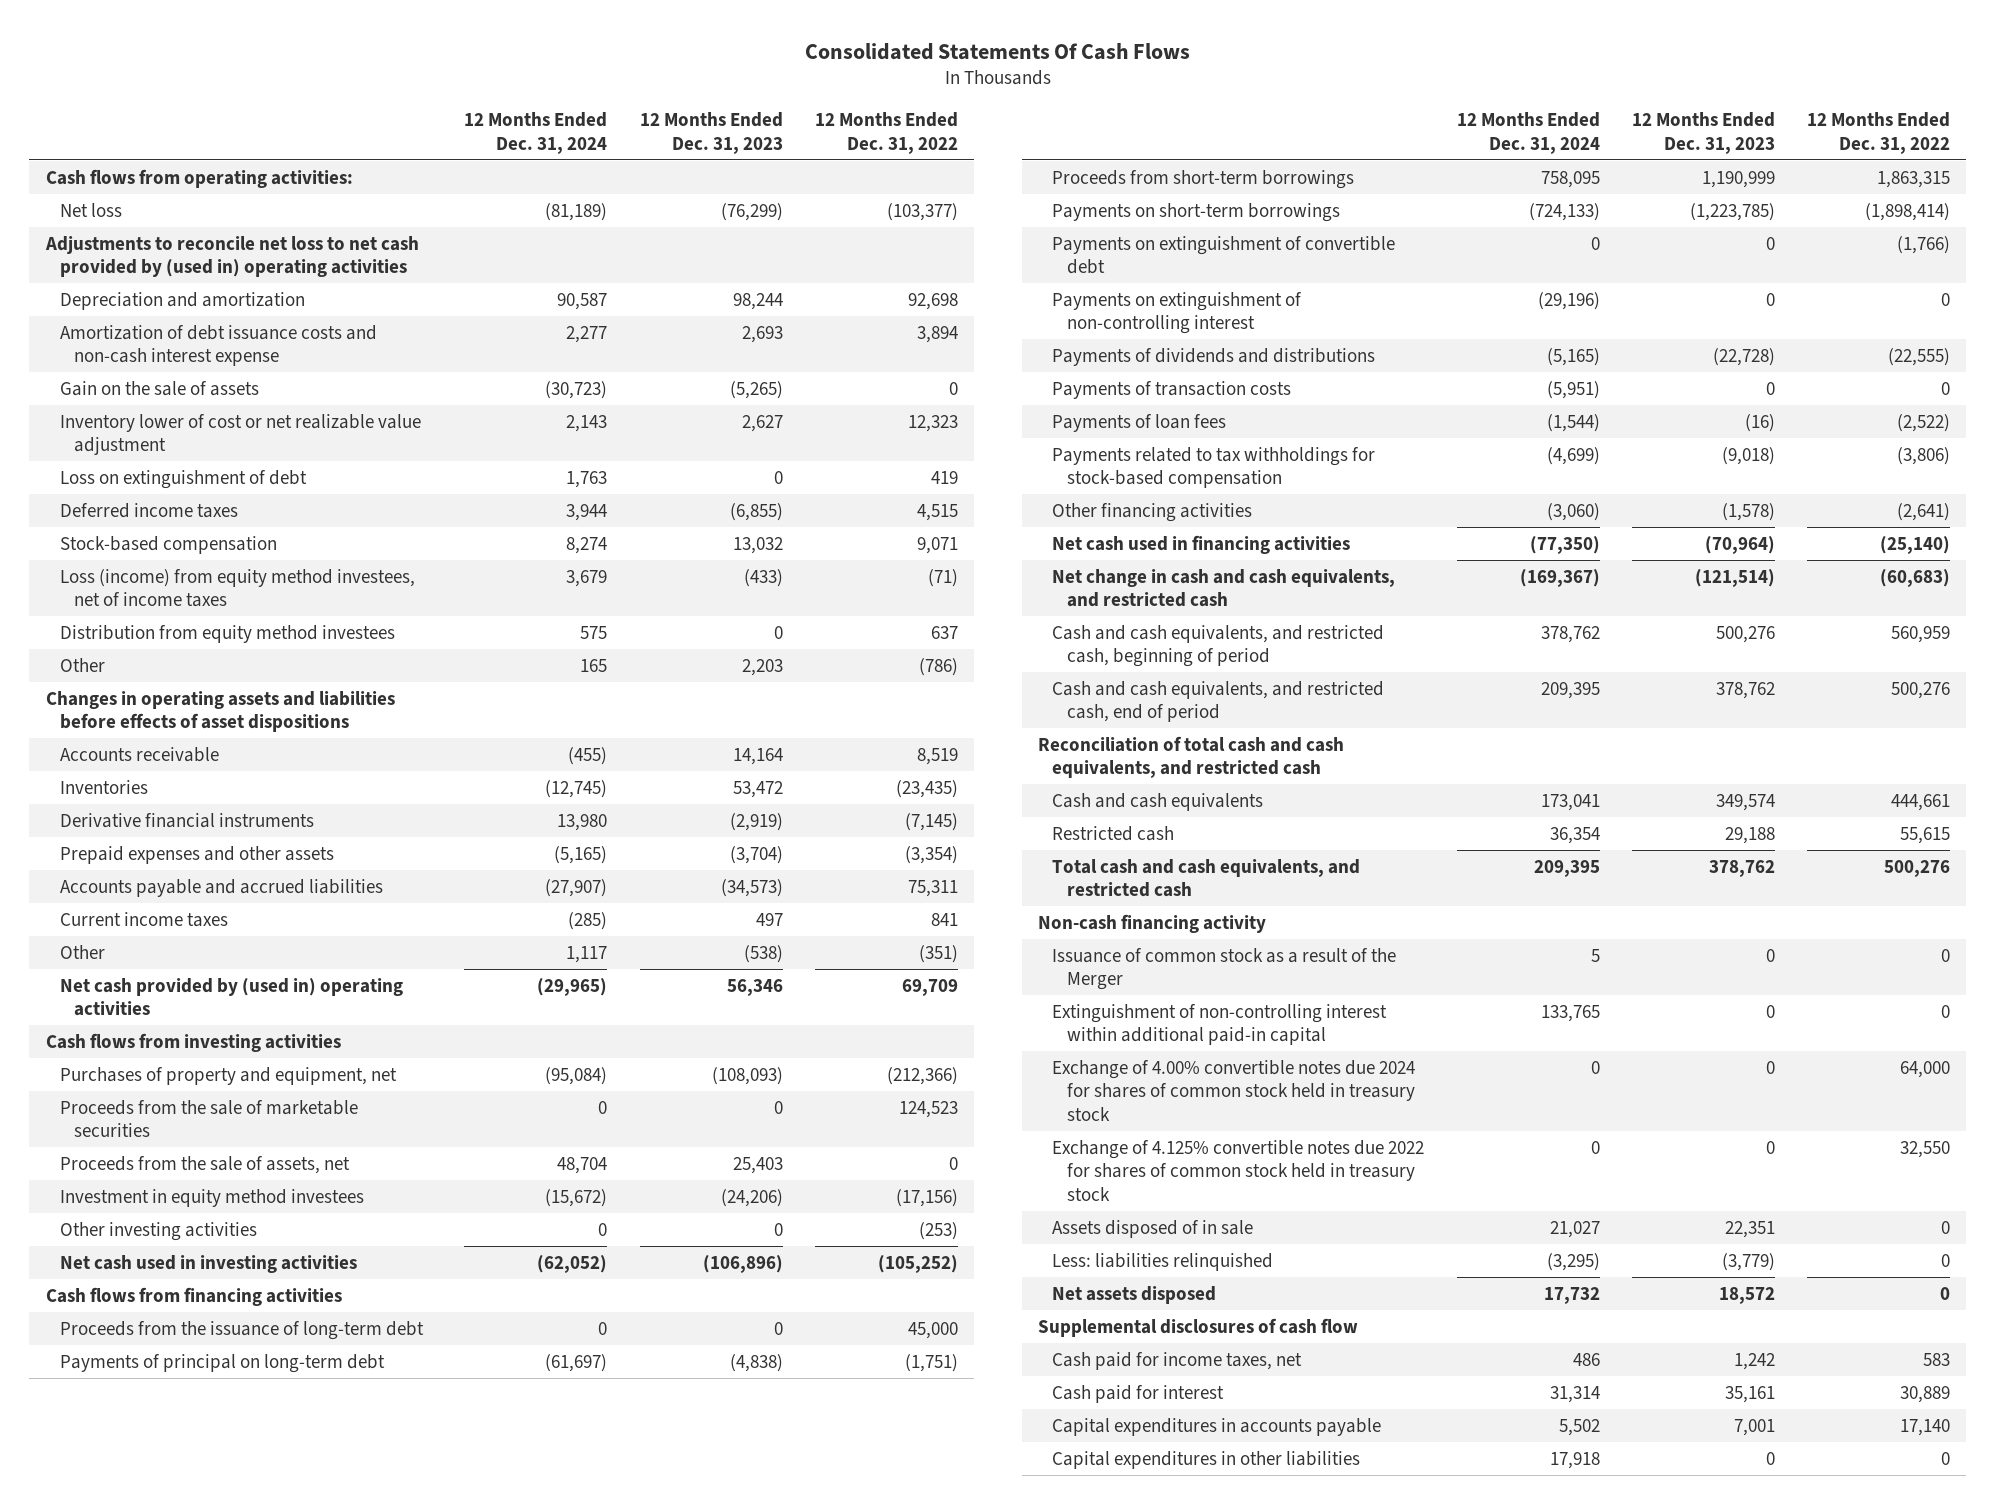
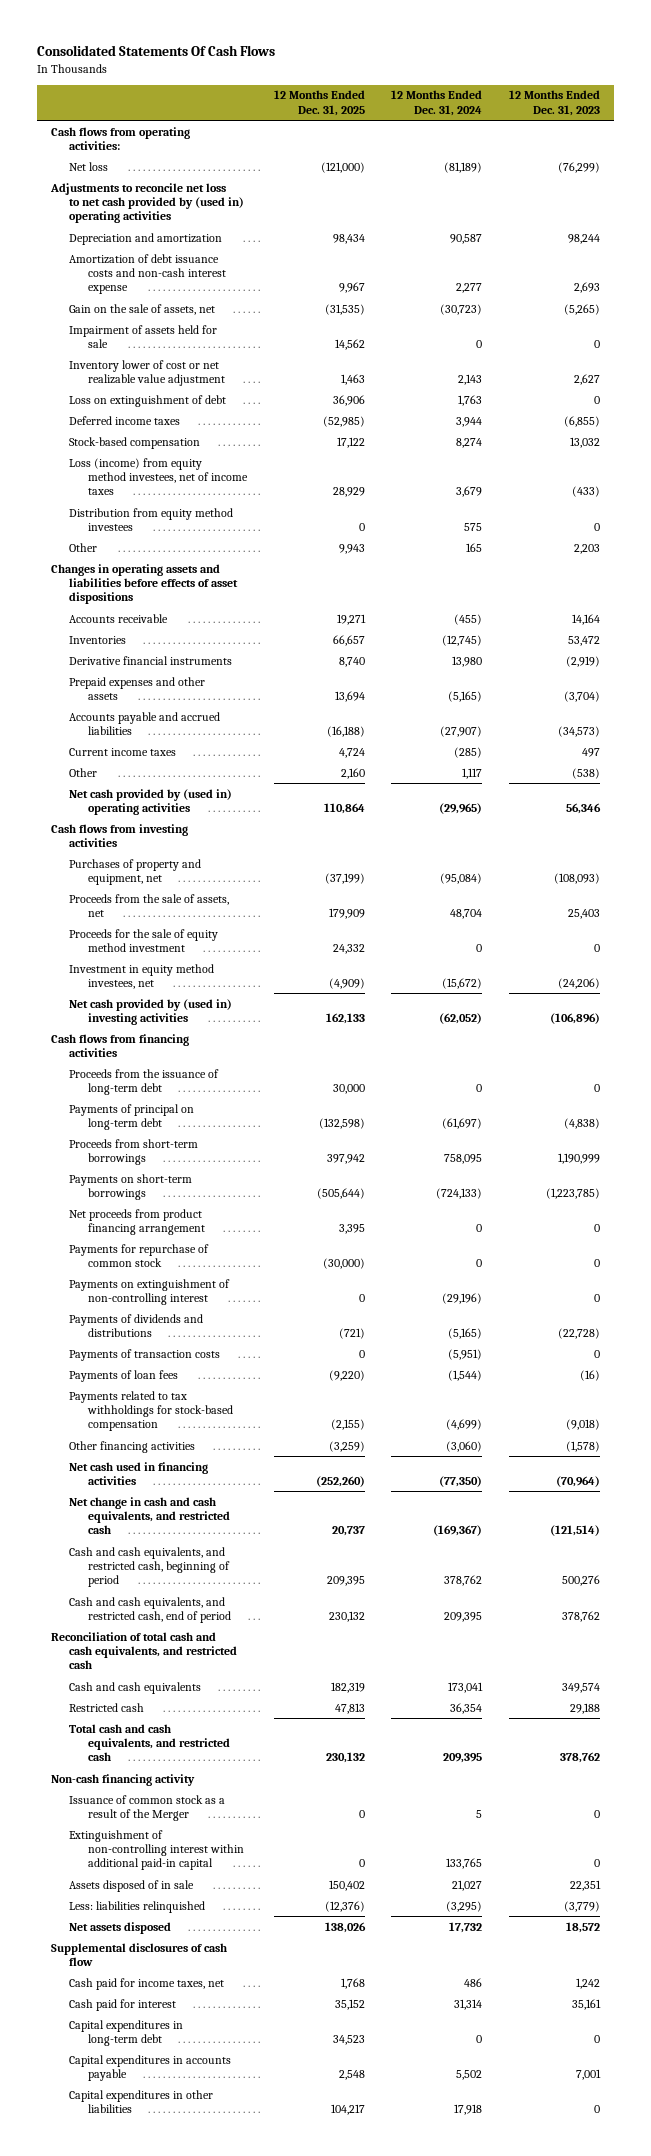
[814,111,958,154] 12 Months Ended Dec. 31, 2022 -> none
none -> [273,90,365,116] 12 Months Ended Dec. 31, 2025
[59,380,259,396] Gain on the sale of assets -> [69,303,216,315] Gain on the sale of assets, net
none -> [69,324,218,348] Impairment of assets held for sale
[59,1099,358,1138] Proceeds from the sale of marketable securities -> none
[59,1221,257,1241] Other investing activities -> none
none -> [69,928,219,952] Proceeds for the sale of equity method investment
[59,1188,364,1207] Investment in equity method investees -> [69,963,215,989] Investment in equity method investees, net
[59,1254,357,1273] Net cash used in investing activities -> [69,998,233,1025] Net cash provided by (used in) investing activities
[1052,235,1396,275] Payments on extinguishment of convertible debt -> none
none -> [69,1208,205,1235] Net proceeds from product financing arrangement
none -> [69,1243,210,1267] Payments for repurchase of common stock
[1052,1059,1416,1122] Exchange of 4.00% convertible notes due 2024 for shares of common stock held in treasury stock -> none
[1052,1139,1425,1202] Exchange of 4.125% convertible notes due 2022 for shares of common stock held in treasury stock -> none
none -> [69,2019,184,2046] Capital expenditures in long-term debt

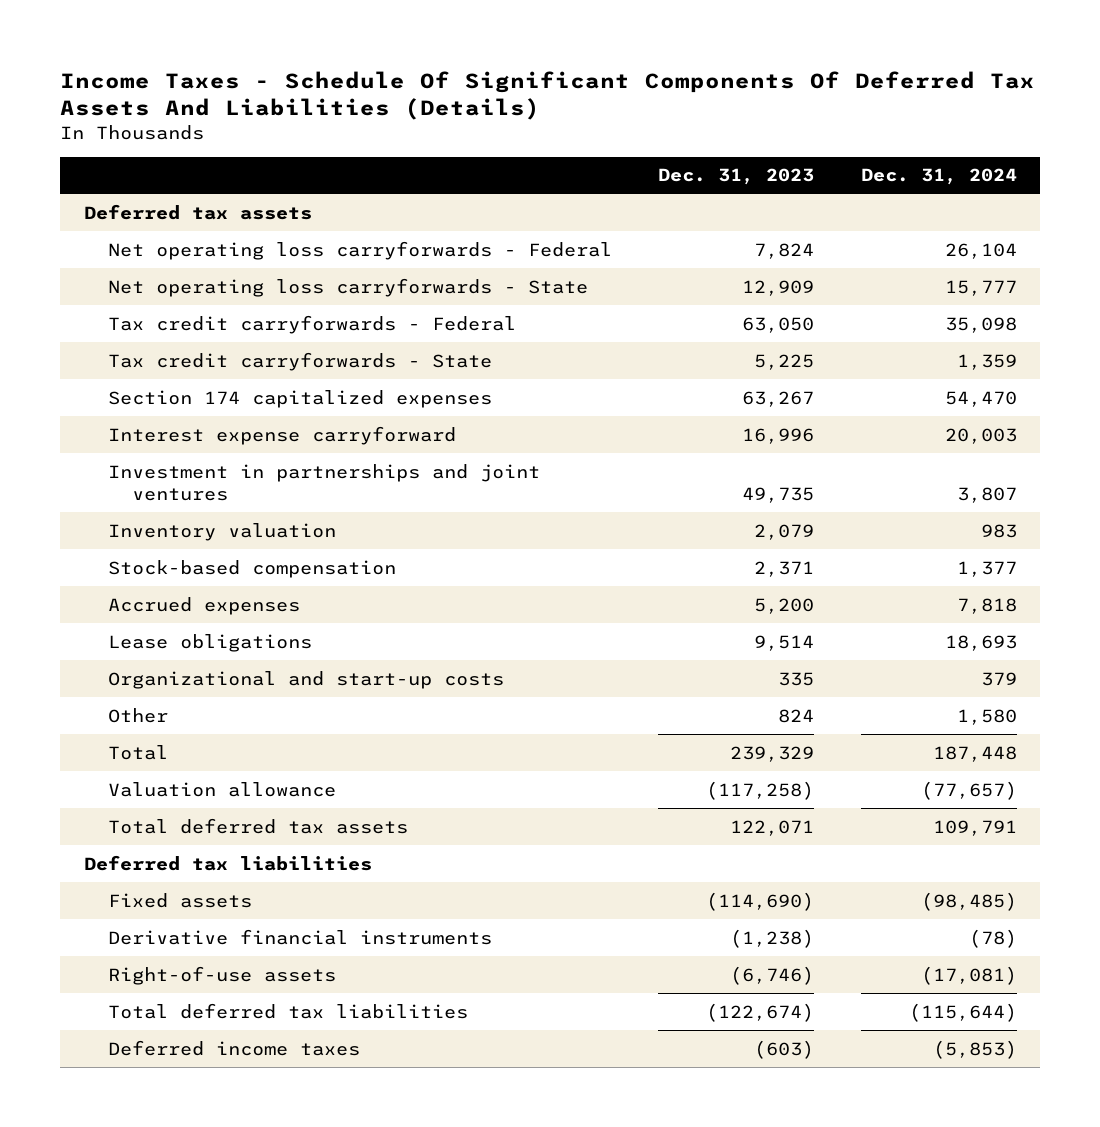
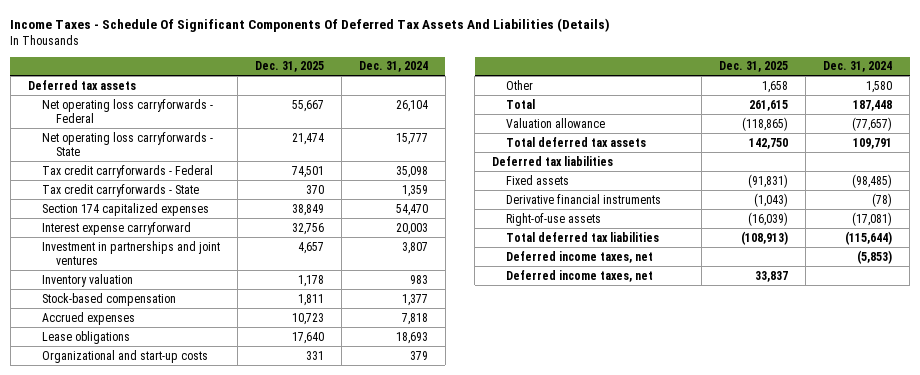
[658,168,815,186] Dec. 31, 2023 -> none
none -> [254,61,324,73] Dec. 31, 2025
[107,1039,360,1056] Deferred income taxes -> [506,250,654,263] Deferred income taxes, net
none -> [506,269,654,282] Deferred income taxes, net

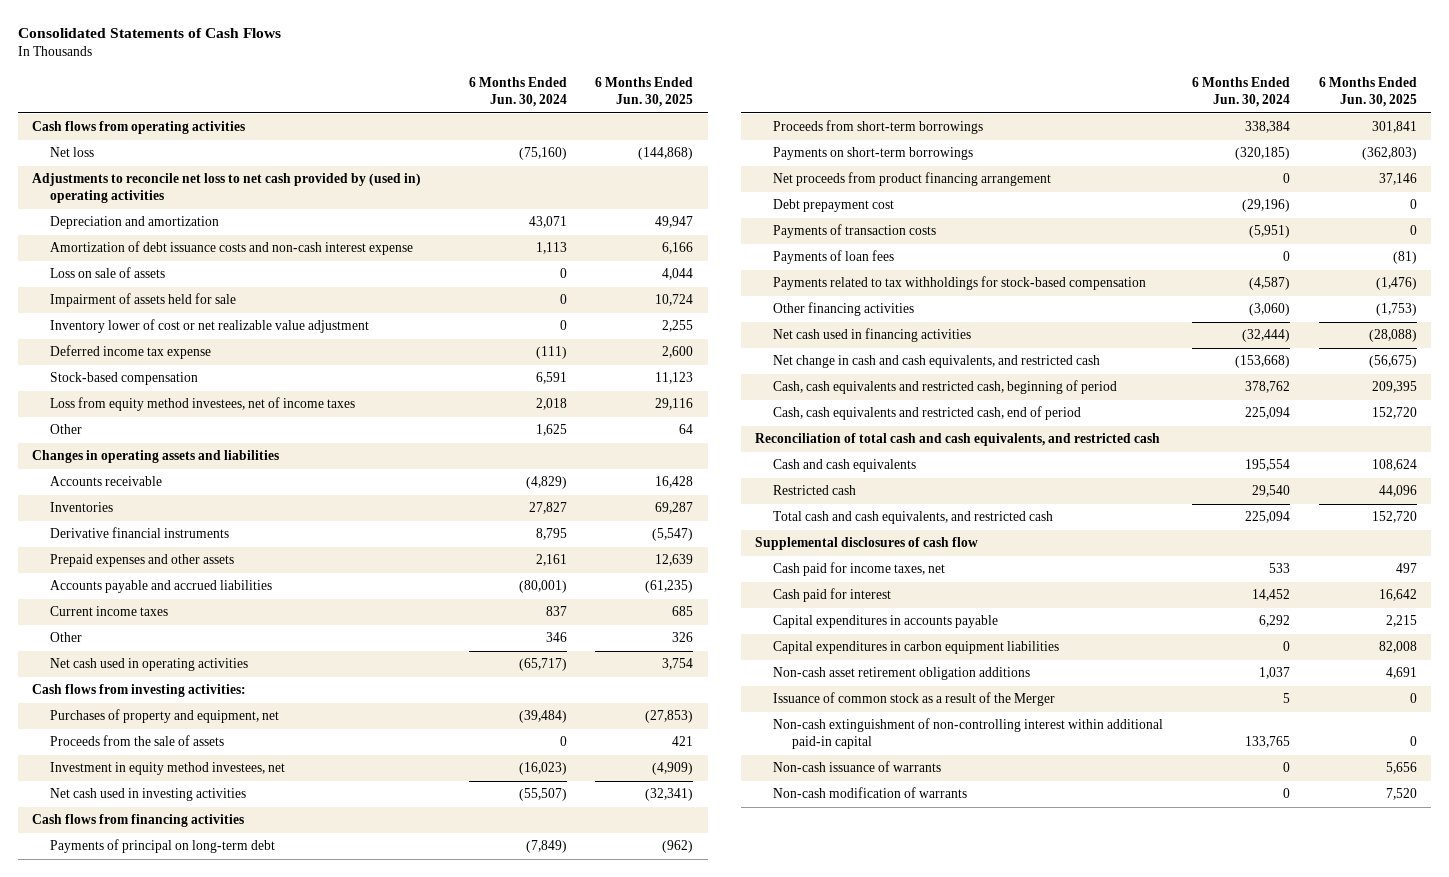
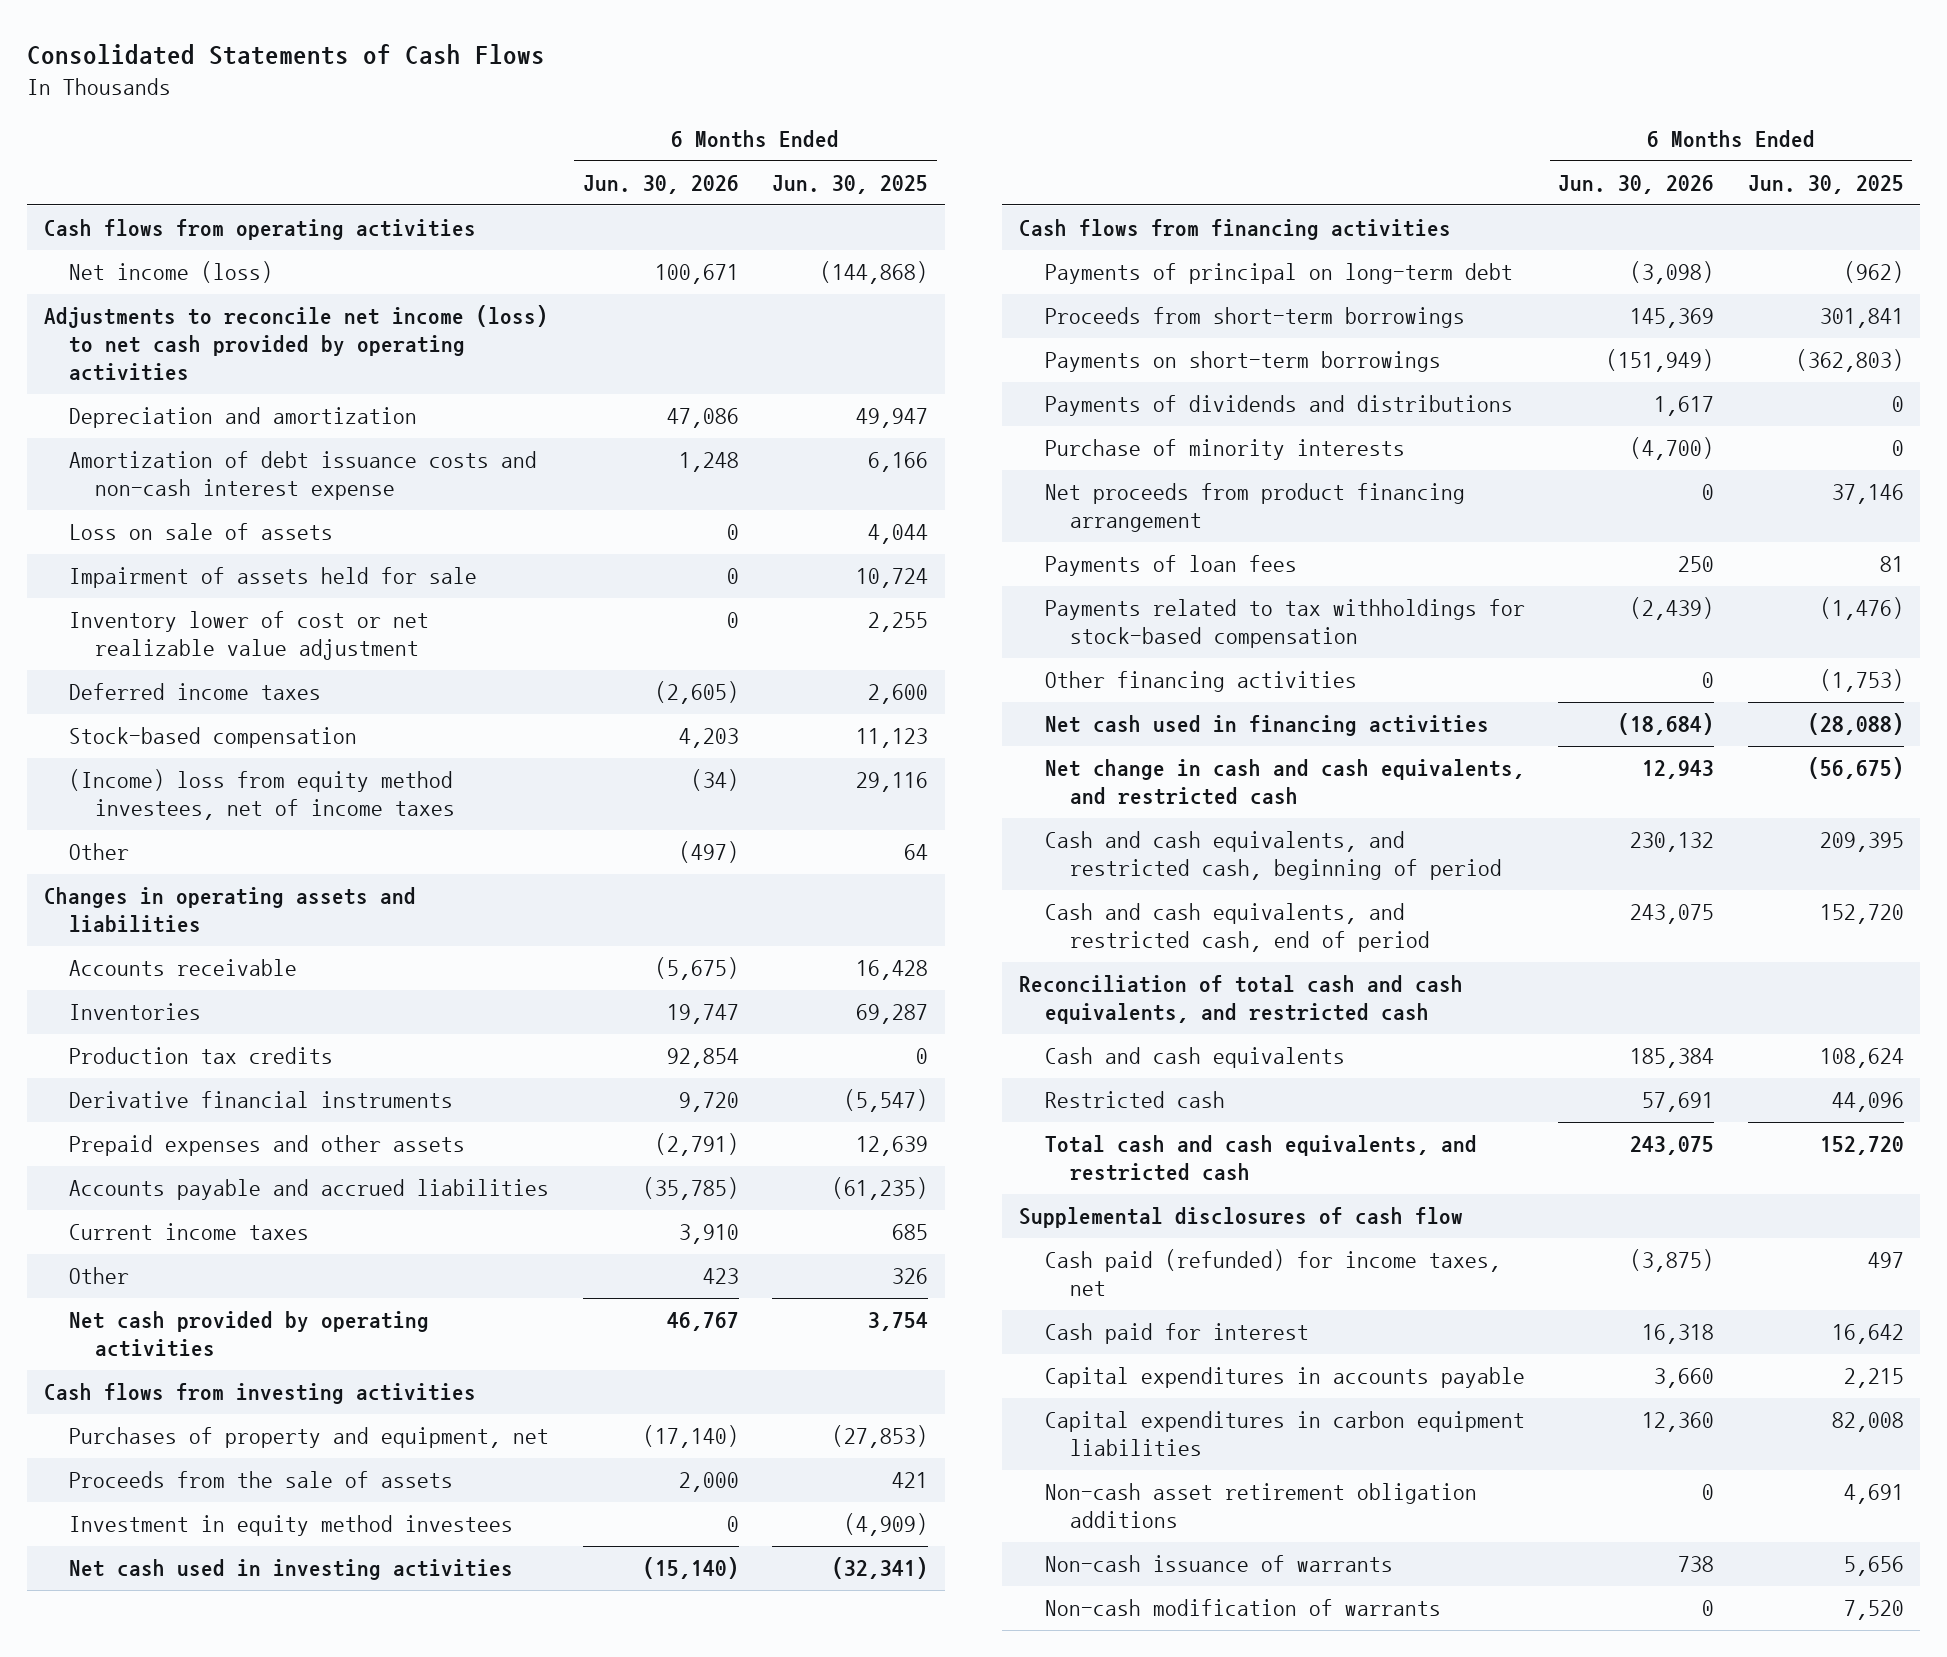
[468,77,567,108] 6 Months Ended Jun. 30, 2024 -> none
none -> [582,175,739,195] Jun. 30, 2026
[50,147,95,158] Net loss -> [69,261,274,284] Net income (loss)
[32,173,422,204] Adjustments to reconcile net loss to net cash provided by (used in) operating activities -> [43,305,548,382] Adjustments to reconcile net income (loss) to net cash provided by operating activities
[50,345,212,360] Deferred income tax expense -> [69,683,322,701] Deferred income taxes
[50,397,356,412] Loss from equity method investees, net of income taxes -> [69,769,456,821] (Income) loss from equity method investees, net of income taxes
none -> [69,1047,334,1065] Production tax credits
[50,658,249,672] Net cash used in operating activities -> [69,1311,430,1358] Net cash provided by operating activities
[32,684,247,698] Cash flows from investing activities: -> [43,1383,476,1405] Cash flows from investing activities
[50,762,286,776] Investment in equity method investees, net -> [69,1515,514,1537] Investment in equity method investees
none -> [1044,395,1513,417] Payments of dividends and distributions
none -> [1044,439,1405,461] Purchase of minority interests
[773,199,895,213] Debt prepayment cost -> none
[773,224,937,239] Payments of transaction costs -> none
[1392,251,1417,265] (81) -> [1879,556,1904,573] 81
[773,380,1118,395] Cash, cash equivalents and restricted cash, beginning of period -> [1044,831,1503,881] Cash and cash equivalents, and restricted cash, beginning of period
[773,406,1082,421] Cash, cash equivalents and restricted cash, end of period -> [1044,903,1431,953] Cash and cash equivalents, and restricted cash, end of period
[773,562,946,577] Cash paid for income taxes, net -> [1044,1249,1501,1297] Cash paid (refunded) for income taxes, net
[773,692,1056,707] Issuance of common stock as a result of the Merger -> none
[773,718,1164,750] Non-cash extinguishment of non-controlling interest within additional paid-in capital -> none

